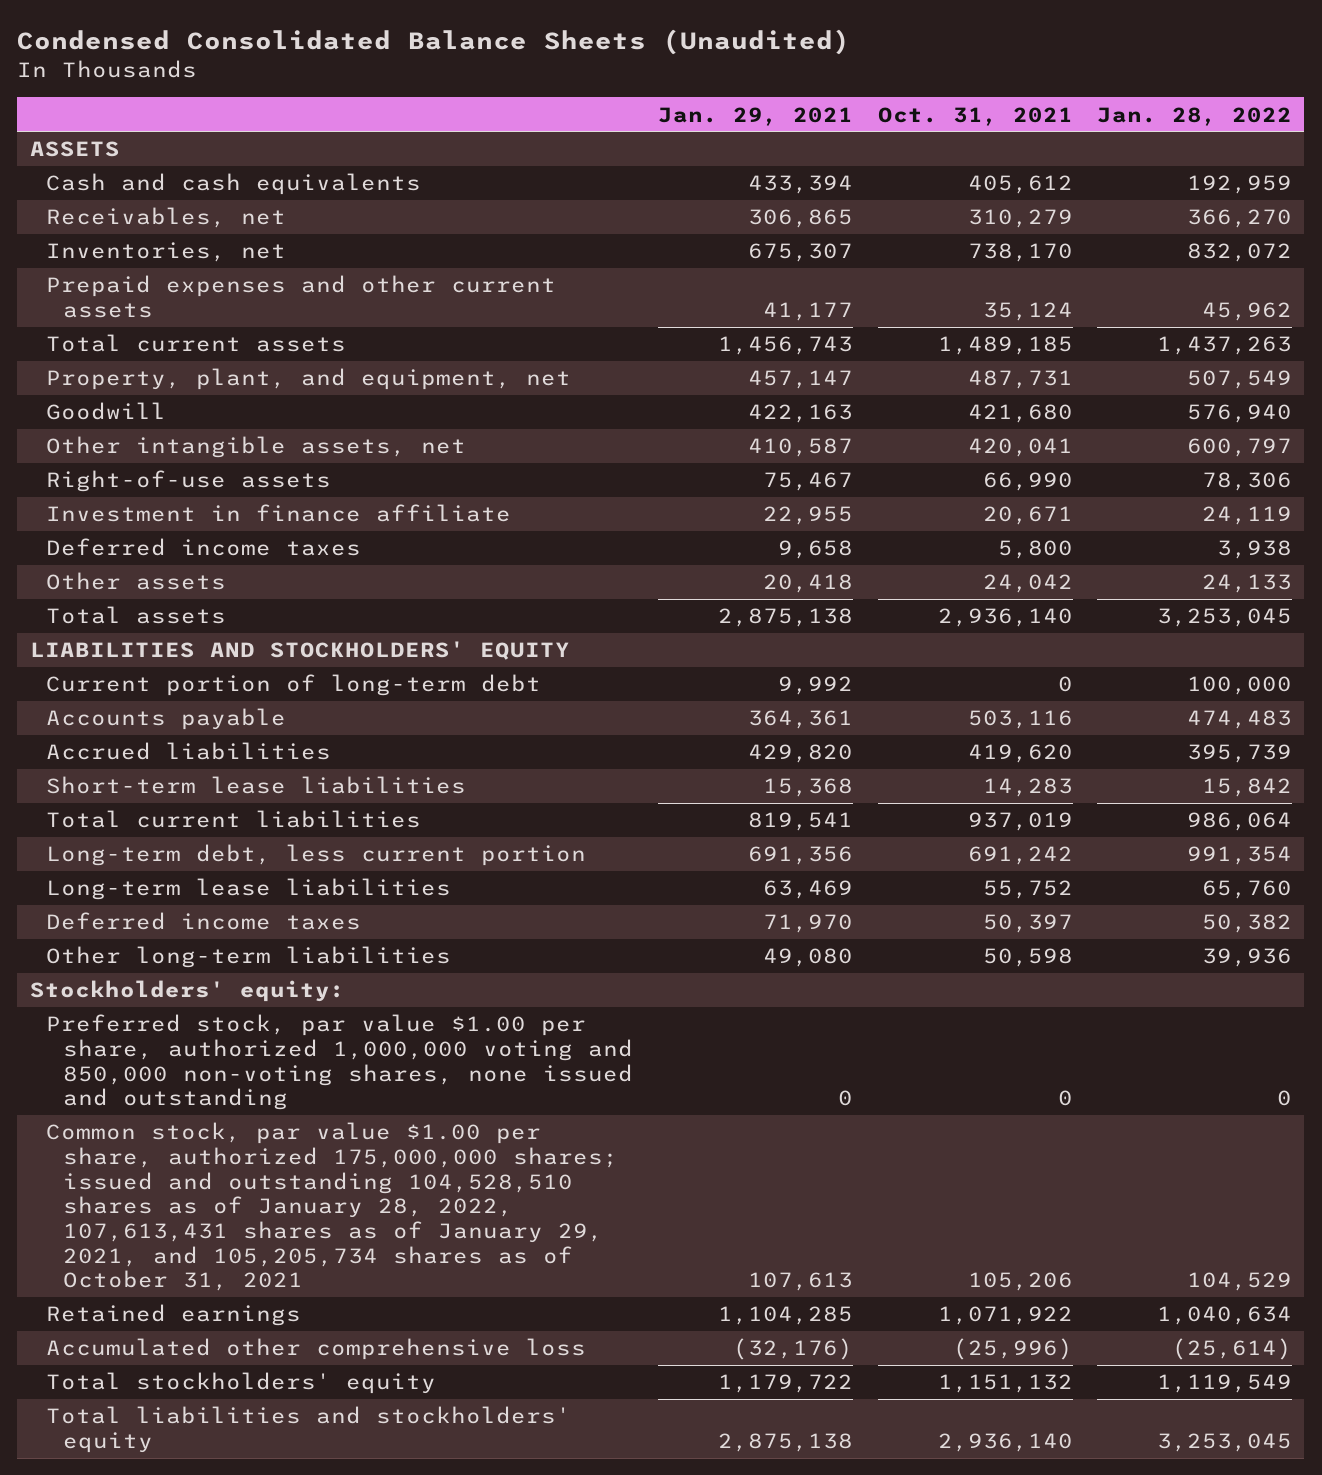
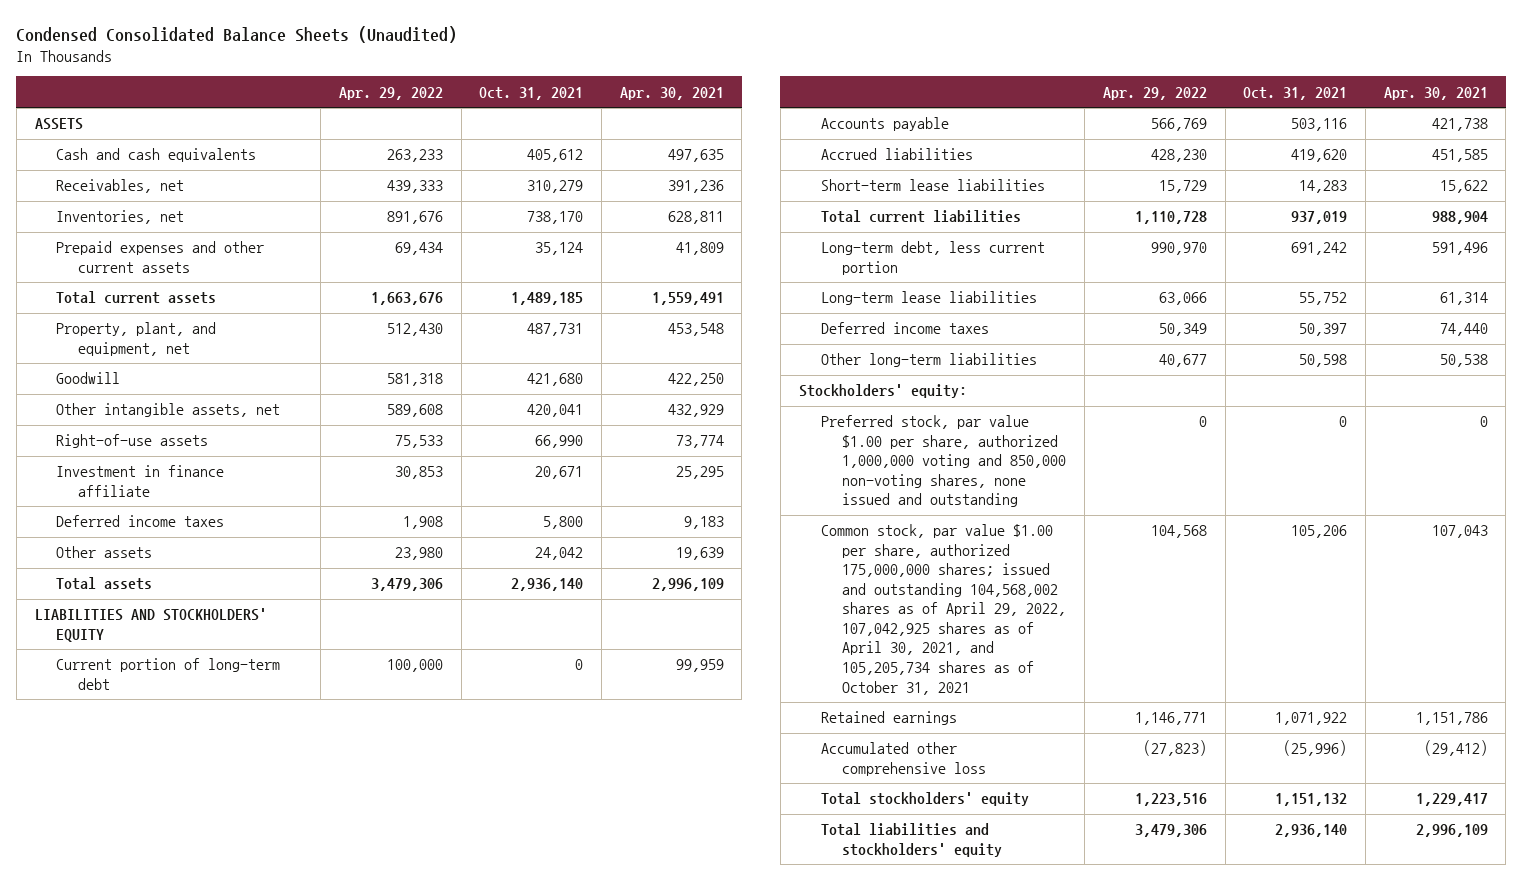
[657,106,853,126] Jan. 29, 2021 -> none
[1097,106,1293,126] Jan. 28, 2022 -> none
none -> [338,86,443,100] Apr. 29, 2022
none -> [619,86,724,100] Apr. 30, 2021
[46,1122,619,1292] Common stock, par value $1.00 per share, authorized 175,000,000 shares; issued and outstanding 104,528,510 shares as of January 28, 2022, 107,613,431 shares as of January 29, 2021, and 105,205,734 shares as of October 31, 2021 -> [820,524,1067,695] Common stock, par value $1.00 per share, authorized 175,000,000 shares; issued and outstanding 104,568,002 shares as of April 29, 2022, 107,042,925 shares as of April 30, 2021, and 105,205,734 shares as of October 31, 2021

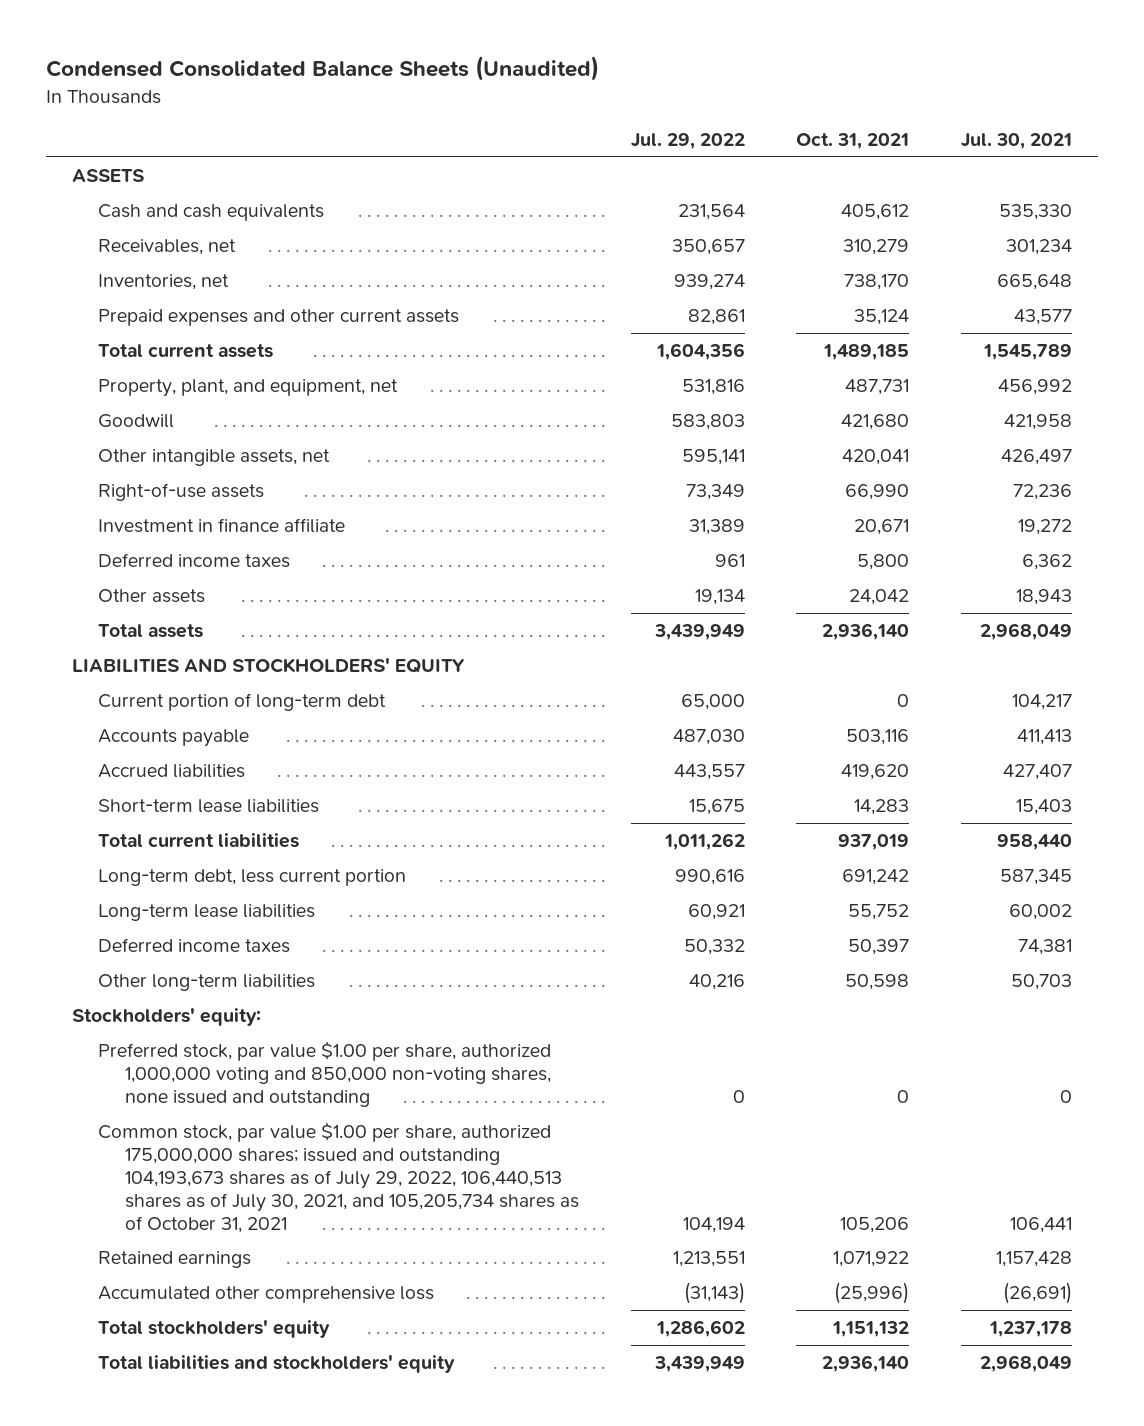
[338,86,443,100] Apr. 29, 2022 -> none
[619,86,724,100] Apr. 30, 2021 -> none
none -> [630,132,745,149] Jul. 29, 2022
none -> [961,132,1073,149] Jul. 30, 2021
[820,524,1067,695] Common stock, par value $1.00 per share, authorized 175,000,000 shares; issued and outstanding 104,568,002 shares as of April 29, 2022, 107,042,925 shares as of April 30, 2021, and 105,205,734 shares as of October 31, 2021 -> [98,1121,579,1233] Common stock, par value $1.00 per share, authorized 175,000,000 shares; issued and outstanding 104,193,673 shares as of July 29, 2022, 106,440,513 shares as of July 30, 2021, and 105,205,734 shares as of October 31, 2021

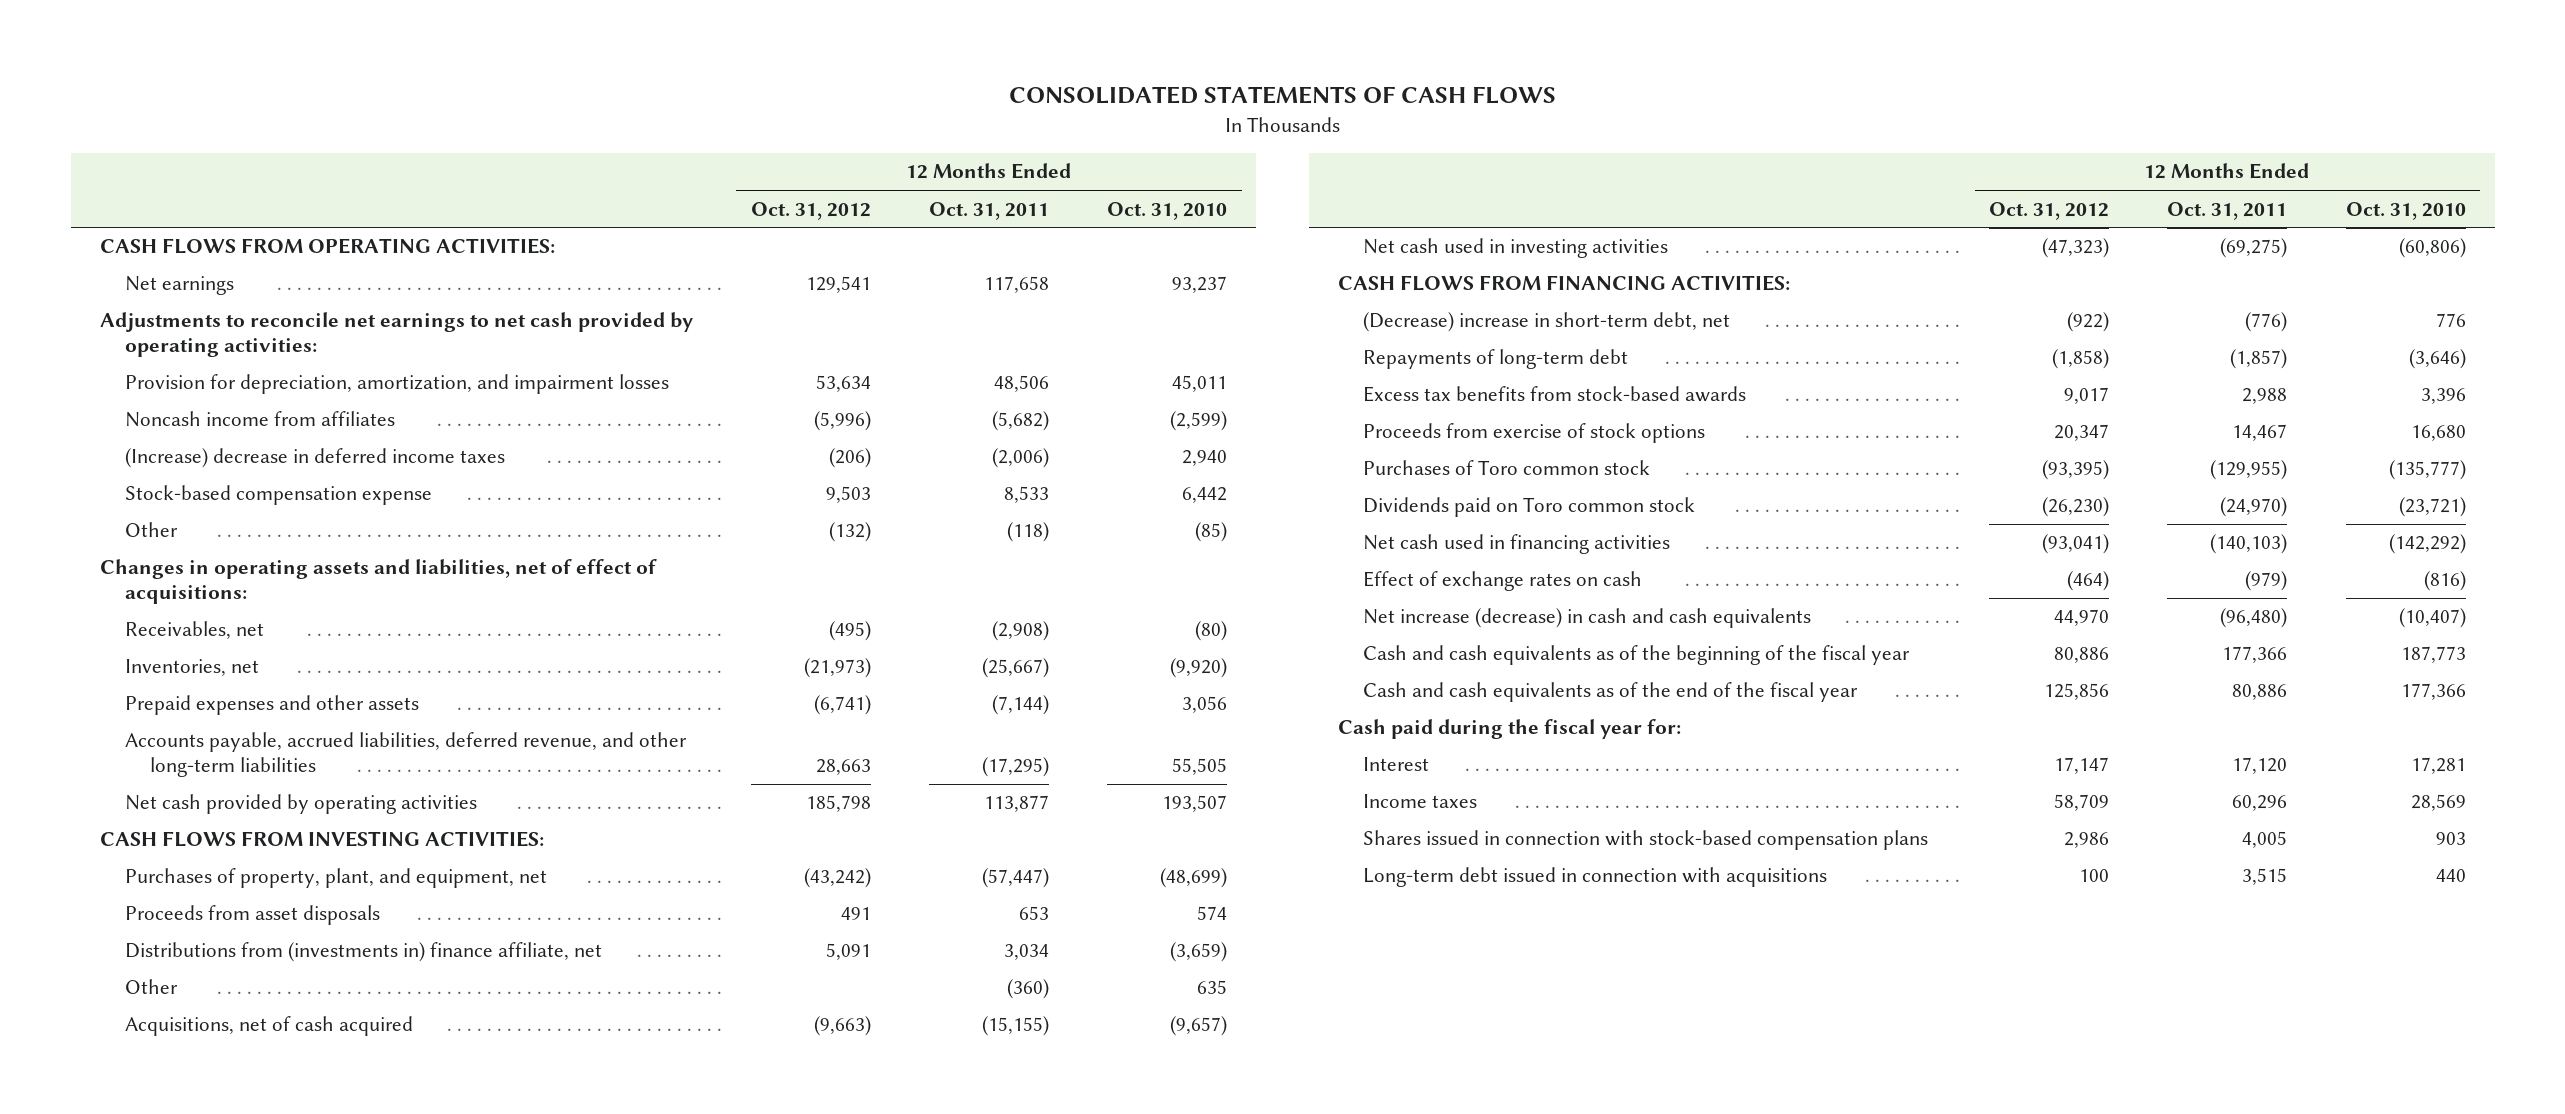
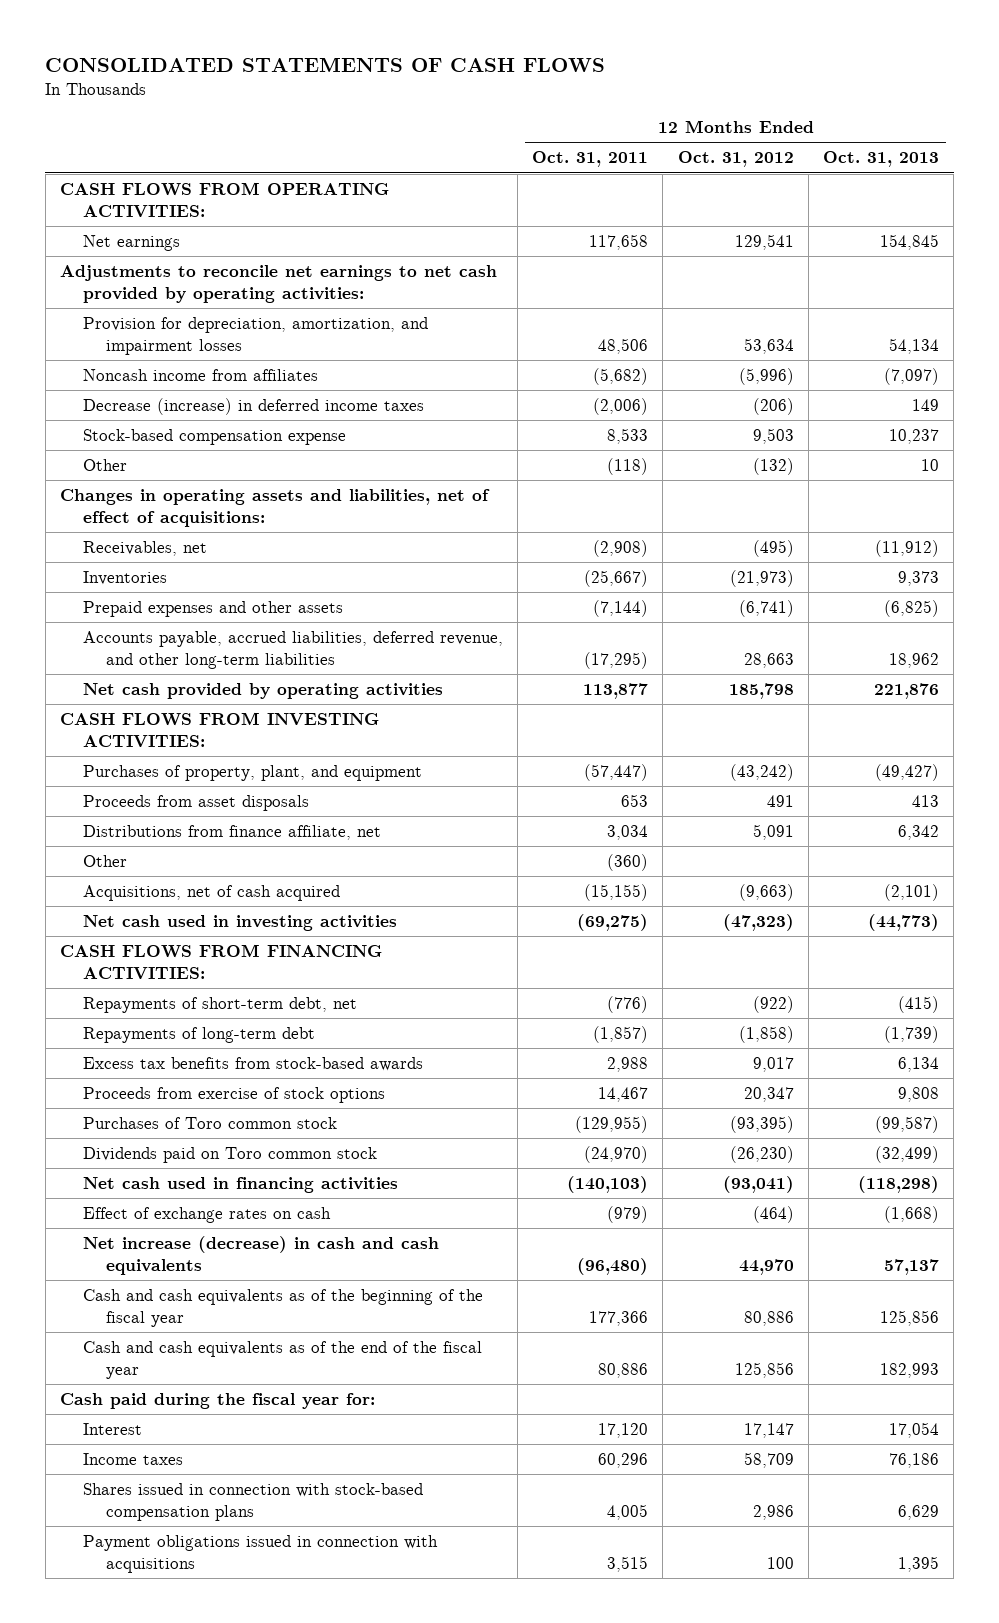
[1107,201,1228,220] Oct. 31, 2010 -> none
none -> [823,151,940,168] Oct. 31, 2013
[124,448,505,469] (Increase) decrease in deferred income taxes -> [82,398,424,416] Decrease (increase) in deferred income taxes
[124,659,259,677] Inventories, net -> [82,571,167,586] Inventories
[124,868,547,889] Purchases of property, plant, and equipment, net -> [82,765,422,782] Purchases of property, plant, and equipment
[124,942,602,963] Distributions from (investments in) finance affiliate, net -> [82,825,381,841] Distributions from finance affiliate, net
[1362,312,1730,333] (Decrease) increase in short-term debt, net -> [82,997,357,1014] Repayments of short-term debt, net
[1362,867,1827,888] Long-term debt issued in connection with acquisitions -> [82,1535,438,1573] Payment obligations issued in connection with acquisitions

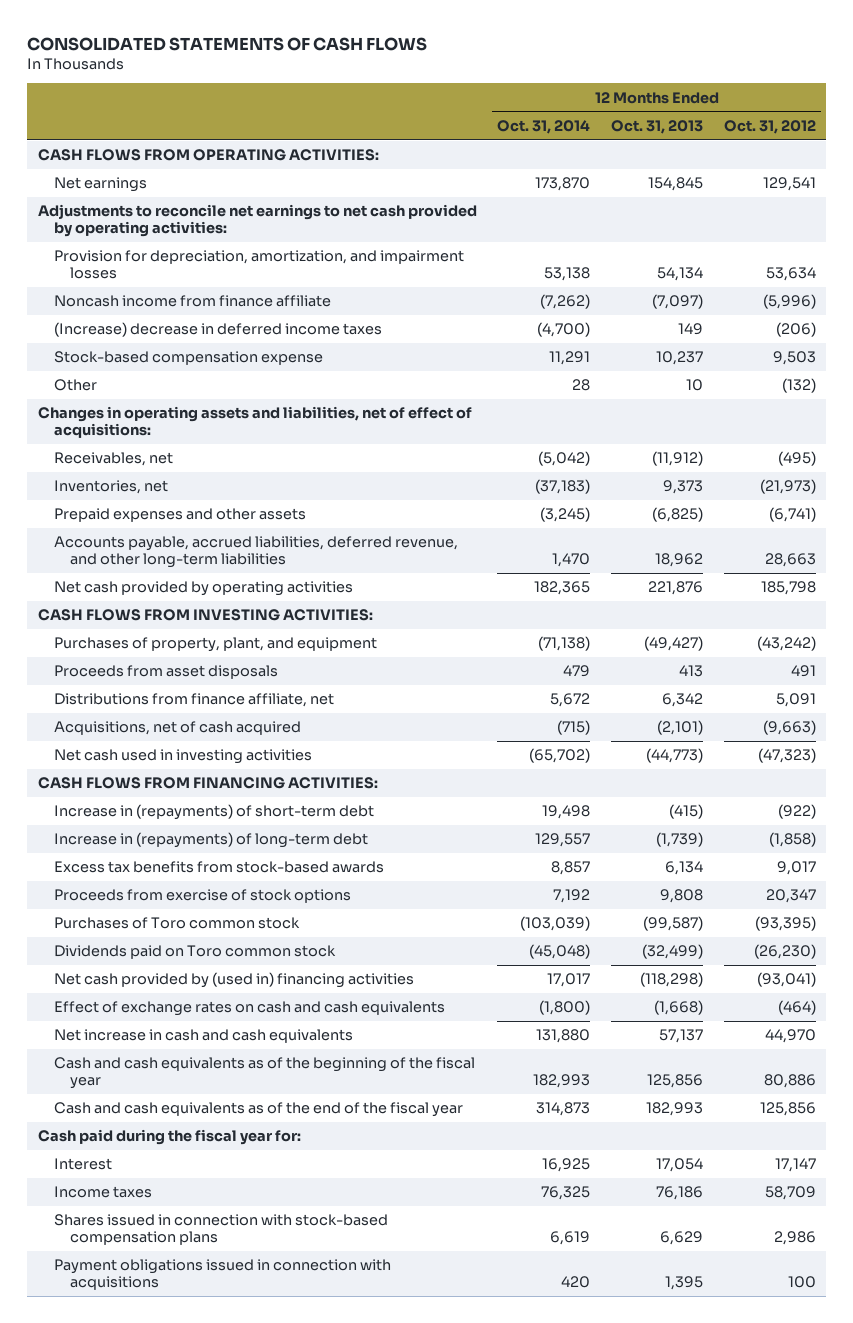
[532,151,649,168] Oct. 31, 2011 -> none
none -> [497,119,591,134] Oct. 31, 2014
[82,369,318,382] Noncash income from affiliates -> [53,295,331,308] Noncash income from finance affiliate
[82,398,424,416] Decrease (increase) in deferred income taxes -> [53,322,382,338] (Increase) decrease in deferred income taxes
[82,571,167,586] Inventories -> [53,480,168,495] Inventories, net
[82,855,127,868] Other -> none
[82,997,357,1014] Repayments of short-term debt, net -> [53,804,374,821] Increase in (repayments) of short-term debt
[82,1027,315,1044] Repayments of long-term debt -> [53,832,368,849] Increase in (repayments) of long-term debt
[82,1177,398,1194] Net cash used in financing activities -> [53,972,414,989] Net cash provided by (used in) financing activities
[82,1207,331,1224] Effect of exchange rates on cash -> [53,1001,445,1017] Effect of exchange rates on cash and cash equivalents
[82,1236,439,1275] Net increase (decrease) in cash and cash equivalents -> [53,1029,353,1044] Net increase in cash and cash equivalents

